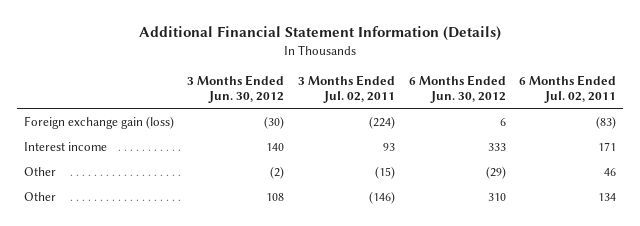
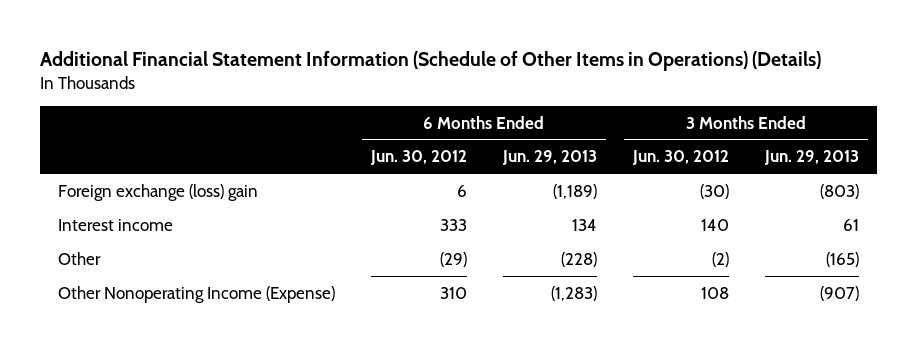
[138,26,501,42] Additional Financial Statement Information (Details) -> [39,51,821,72] Additional Financial Statement Information (Schedule of Other Items in Operations) (Details)
[297,74,395,104] 3 Months Ended Jul. 02, 2011 -> none
[519,74,617,104] 6 Months Ended Jul. 02, 2011 -> none
none -> [501,150,597,166] Jun. 29, 2013
none -> [763,150,859,166] Jun. 29, 2013
[23,115,174,129] Foreign exchange gain (loss) -> [57,183,258,201] Foreign exchange (loss) gain
[23,191,56,201] Other -> [57,285,335,303] Other Nonoperating Income (Expense)

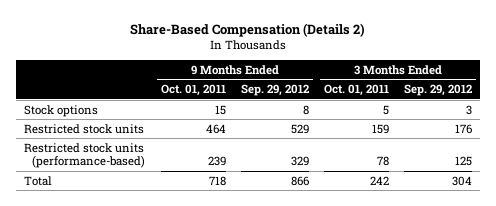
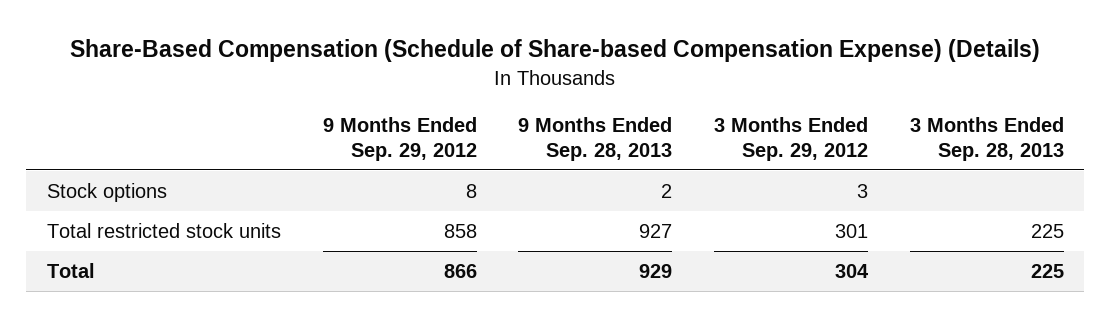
[130,22,366,37] Share-Based Compensation (Details 2) -> [70,39,1041,63] Share-Based Compensation (Schedule of Share-based Compensation Expense) (Details)
[160,84,226,97] Oct. 01, 2011 -> none
[324,84,390,97] Oct. 01, 2011 -> none
none -> [518,116,673,161] 9 Months Ended Sep. 28, 2013
none -> [909,116,1064,161] 3 Months Ended Sep. 28, 2013
[23,142,146,169] Restricted stock units (performance-based) -> none
[23,123,144,134] Restricted stock units -> [47,222,282,238] Total restricted stock units
[290,123,309,134] 529 -> [443,223,477,238] 858
[455,123,473,134] 176 -> [835,223,869,238] 301

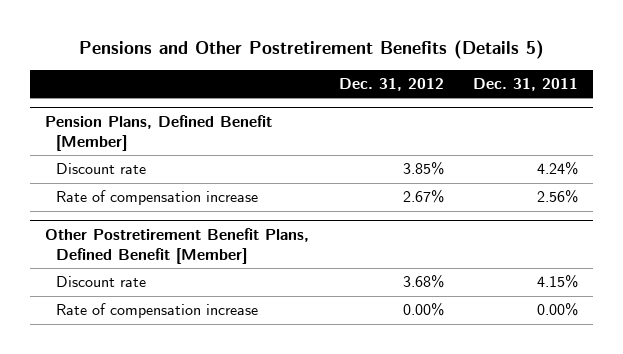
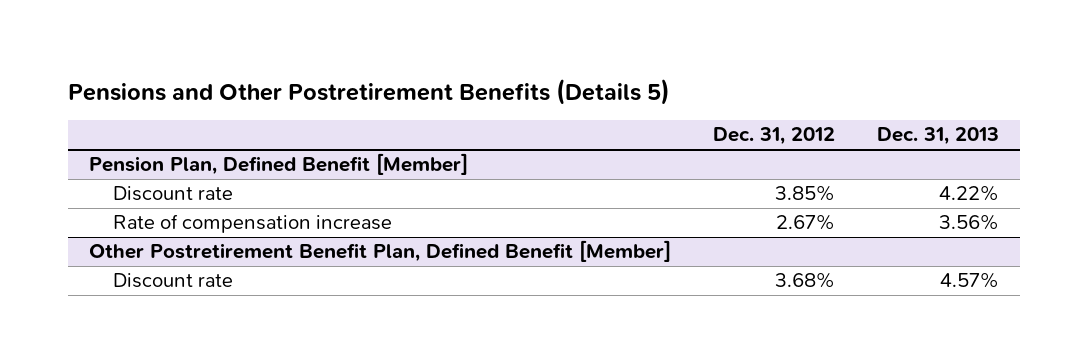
[473,77,579,91] Dec. 31, 2011 -> none
none -> [876,127,999,146] Dec. 31, 2013
[44,115,272,151] Pension Plans, Defined Benefit [Member] -> [88,153,468,176] Pension Plan, Defined Benefit [Member]
[44,228,309,264] Other Postretirement Benefit Plans, Defined Benefit [Member] -> [88,240,671,263] Other Postretirement Benefit Plan, Defined Benefit [Member]
[56,303,259,319] Rate of compensation increase -> none

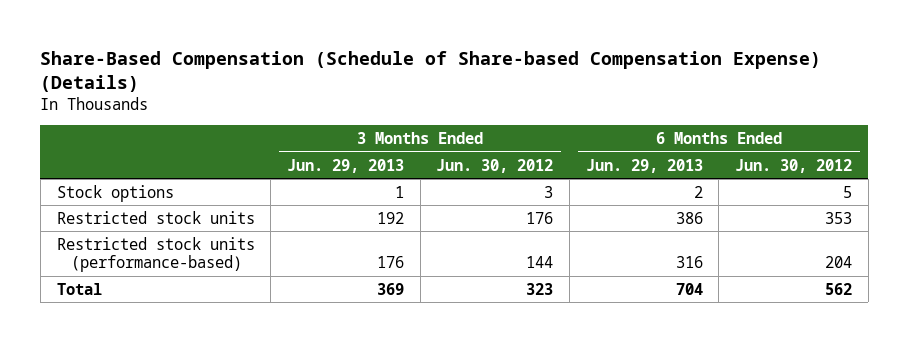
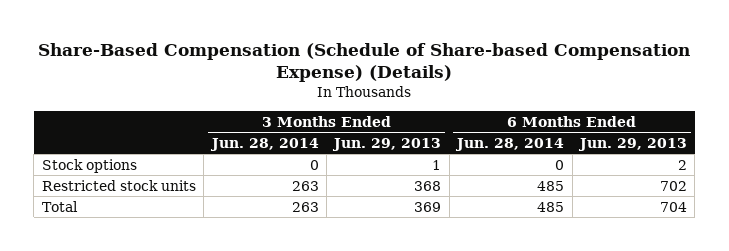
[436,158,554,173] Jun. 30, 2012 -> none
[735,158,853,173] Jun. 30, 2012 -> none
none -> [209,137,319,151] Jun. 28, 2014
none -> [455,137,565,151] Jun. 28, 2014
[56,236,255,272] Restricted stock units (performance-based) -> none
[376,211,404,224] 192 -> [414,180,442,191] 368
[675,211,703,224] 386 -> [660,180,688,191] 702

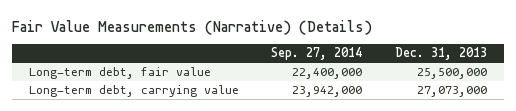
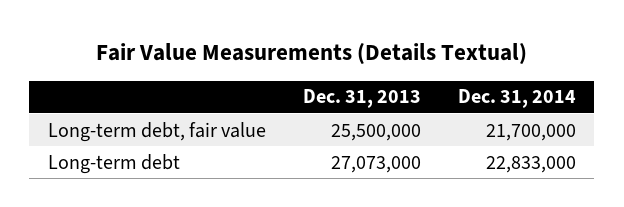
[12,19,373,35] Fair Value Measurements (Narrative) (Details) -> [95,43,527,66] Fair Value Measurements (Details Textual)
[271,47,363,61] Sep. 27, 2014 -> none
none -> [457,89,576,109] Dec. 31, 2014
[28,85,239,98] Long-term debt, carrying value -> [47,153,180,174] Long-term debt

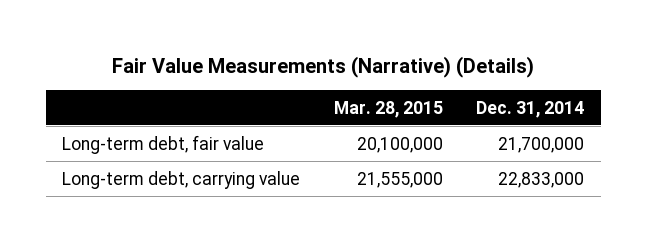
[95,43,527,66] Fair Value Measurements (Details Textual) -> [112,55,535,78] Fair Value Measurements (Narrative) (Details)
[302,89,421,109] Dec. 31, 2013 -> none
none -> [333,100,443,118] Mar. 28, 2015
[47,153,180,174] Long-term debt -> [62,170,301,189] Long-term debt, carrying value

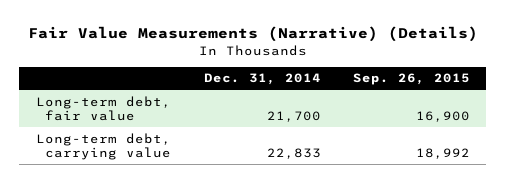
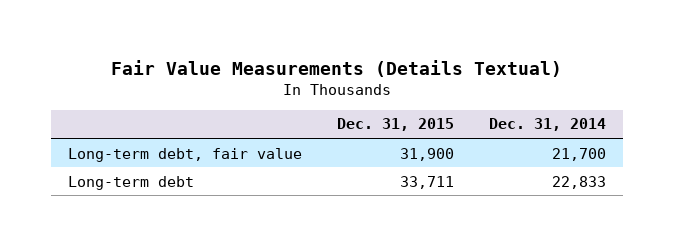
[27,26,478,43] Fair Value Measurements (Narrative) (Details) -> [111,59,563,77] Fair Value Measurements (Details Textual)
[353,73,471,86] Sep. 26, 2015 -> none
none -> [337,118,455,132] Dec. 31, 2015
[35,132,172,161] Long-term debt, carrying value -> [68,175,195,190] Long-term debt

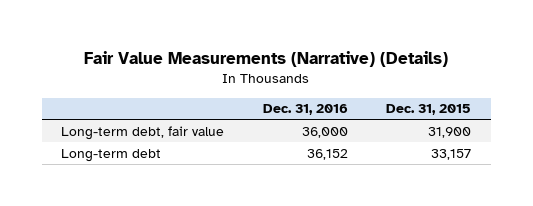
[111,59,563,77] Fair Value Measurements (Details Textual) -> [84,51,449,68] Fair Value Measurements (Narrative) (Details)
[488,118,606,132] Dec. 31, 2014 -> none
none -> [262,104,348,116] Dec. 31, 2016
[400,175,455,189] 33,711 -> [431,148,472,160] 33,157

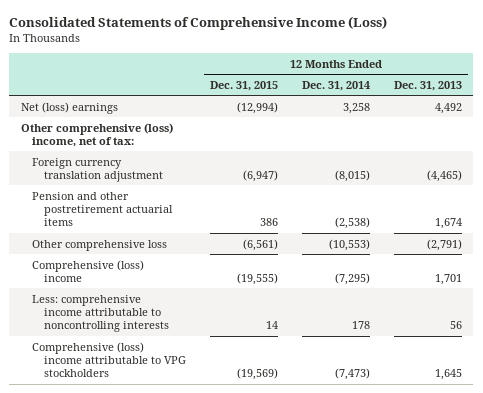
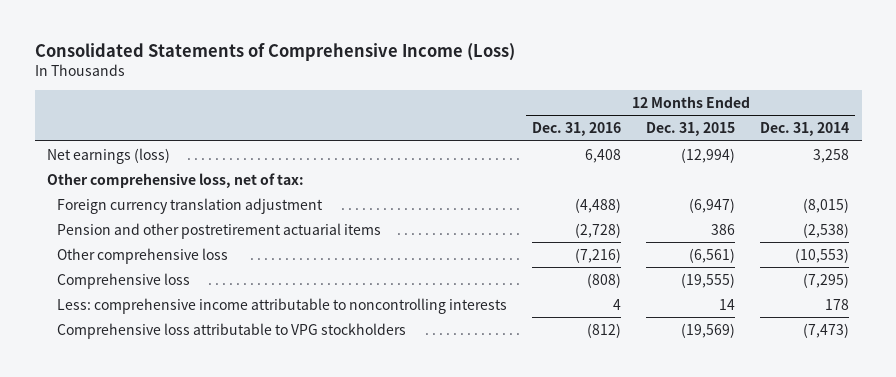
[393,80,462,91] Dec. 31, 2013 -> none
none -> [532,122,622,137] Dec. 31, 2016
[21,101,119,114] Net (loss) earnings -> [47,147,171,164] Net earnings (loss)
[21,122,174,147] Other comprehensive (loss) income, net of tax: -> [47,172,305,188] Other comprehensive loss, net of tax:
[32,259,145,282] Comprehensive (loss) income -> [57,272,191,289] Comprehensive loss
[32,341,186,378] Comprehensive (loss) income attributable to VPG stockholders -> [57,322,407,339] Comprehensive loss attributable to VPG stockholders

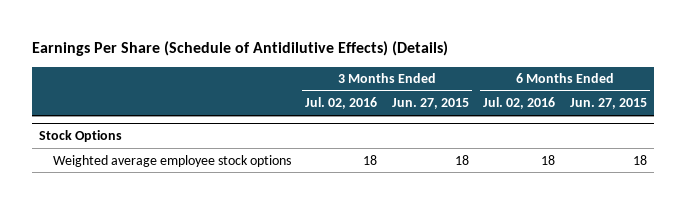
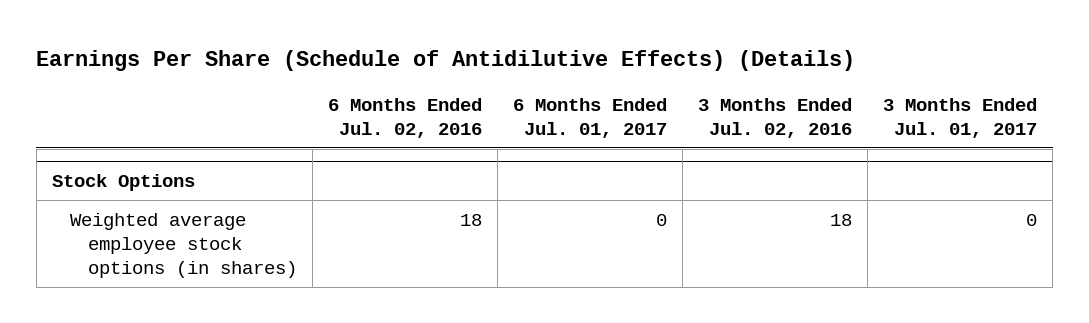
[391,98,469,110] Jun. 27, 2015 -> none
[569,98,647,110] Jun. 27, 2015 -> none
none -> [513,97,668,138] 6 Months Ended Jul. 01, 2017
none -> [883,97,1038,138] 3 Months Ended Jul. 01, 2017
[52,154,291,167] Weighted average employee stock options -> [70,212,298,278] Weighted average employee stock options (in shares)

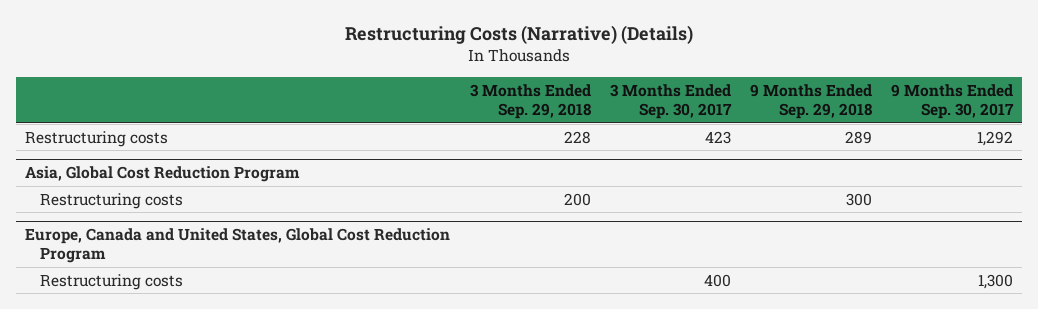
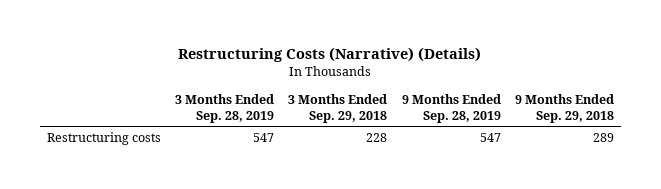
[609,83,732,120] 3 Months Ended Sep. 30, 2017 -> none
[890,83,1014,120] 9 Months Ended Sep. 30, 2017 -> none
none -> [175,93,275,123] 3 Months Ended Sep. 28, 2019
none -> [401,93,501,123] 9 Months Ended Sep. 28, 2019
[25,166,301,183] Asia, Global Cost Reduction Program -> none
[39,192,183,209] Restructuring costs -> none
[25,228,451,264] Europe, Canada and United States, Global Cost Reduction Program -> none
[39,273,183,290] Restructuring costs -> none

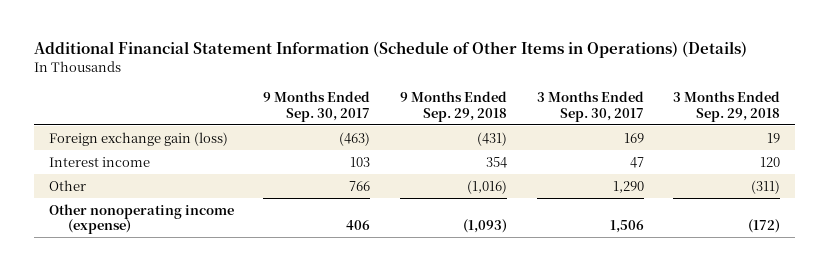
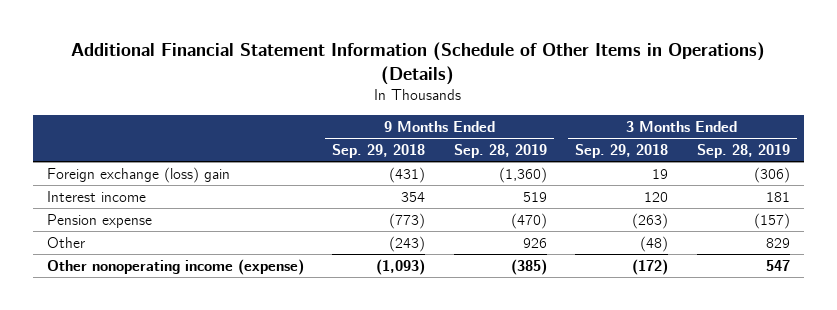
[263,91,371,122] 9 Months Ended Sep. 30, 2017 -> none
[536,91,644,122] 3 Months Ended Sep. 30, 2017 -> none
none -> [453,144,547,159] Sep. 28, 2019
none -> [696,144,790,159] Sep. 28, 2019
[48,131,228,146] Foreign exchange gain (loss) -> [47,166,231,183] Foreign exchange (loss) gain
none -> [47,213,153,228] Pension expense
[466,179,507,194] (1,016) -> [389,235,426,252] (243)
[751,179,781,194] (311) -> [640,235,669,252] (48)

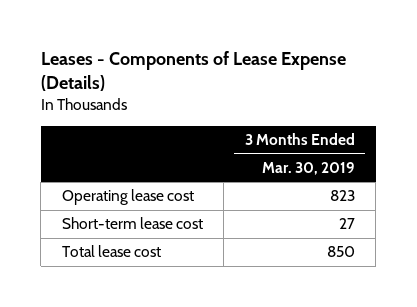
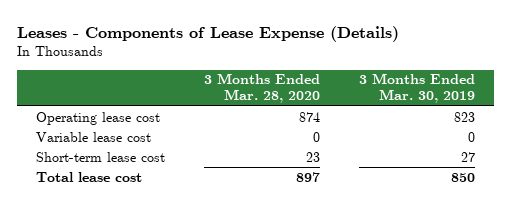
none -> [204,73,321,104] 3 Months Ended Mar. 28, 2020
none -> [36,131,152,142] Variable lease cost

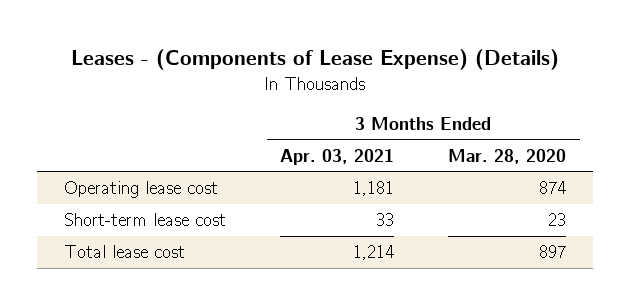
[16,25,399,42] Leases - Components of Lease Expense (Details) -> [71,49,560,71] Leases - (Components of Lease Expense) (Details)
[359,73,476,104] 3 Months Ended Mar. 30, 2019 -> none
none -> [280,148,395,165] Apr. 03, 2021
[36,131,152,142] Variable lease cost -> none

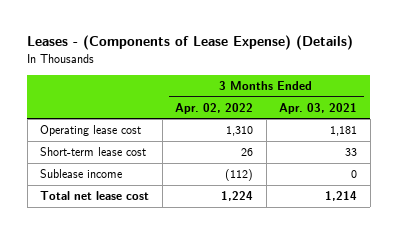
[448,148,567,164] Mar. 28, 2020 -> none
none -> [175,102,254,114] Apr. 02, 2022
none -> [40,169,123,179] Sublease income
[64,245,186,259] Total lease cost -> [40,191,150,201] Total net lease cost

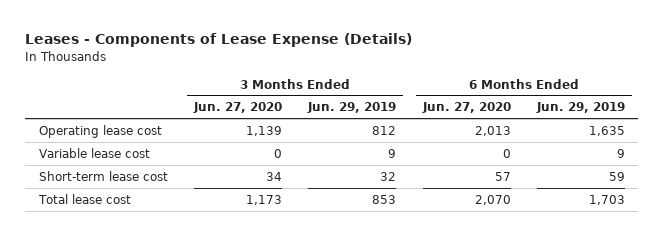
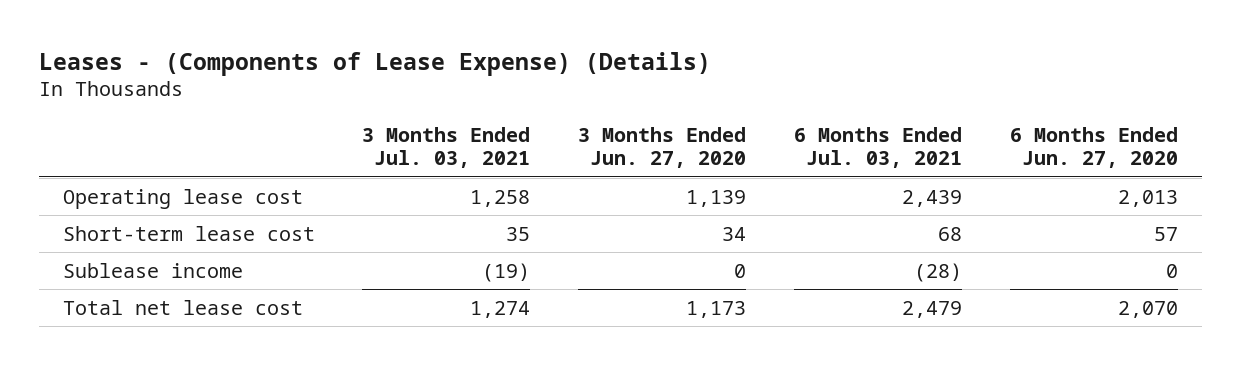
[25,33,413,48] Leases - Components of Lease Expense (Details) -> [38,51,711,76] Leases - (Components of Lease Expense) (Details)
[307,102,397,114] Jun. 29, 2019 -> none
[536,102,626,114] Jun. 29, 2019 -> none
none -> [362,127,531,169] 3 Months Ended Jul. 03, 2021
none -> [793,127,962,169] 6 Months Ended Jul. 03, 2021
[38,147,150,158] Variable lease cost -> none
none -> [62,262,243,278] Sublease income
[37,193,131,204] Total lease cost -> [62,299,303,315] Total net lease cost

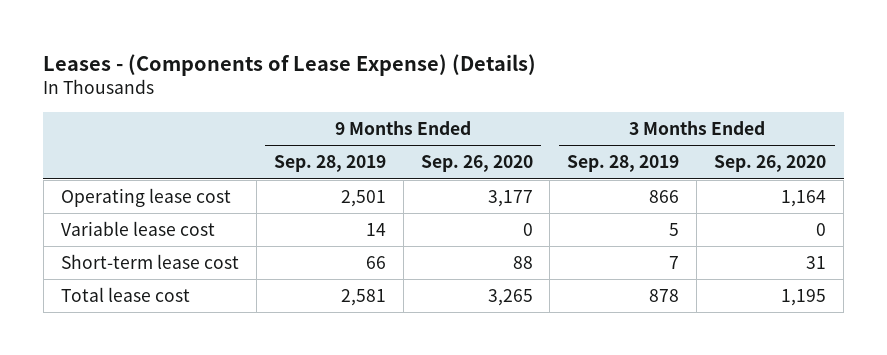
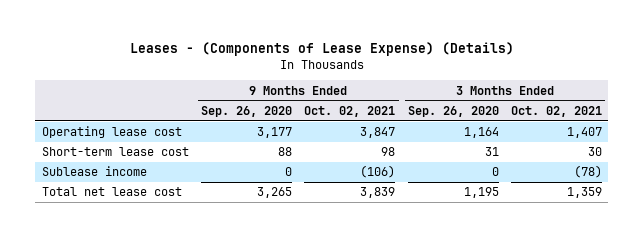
[273,155,386,173] Sep. 28, 2019 -> none
[567,155,680,173] Sep. 28, 2019 -> none
none -> [304,105,396,117] Oct. 02, 2021
none -> [511,105,603,117] Oct. 02, 2021
[60,221,215,237] Variable lease cost -> none
none -> [41,166,147,177] Sublease income
[60,287,190,303] Total lease cost -> [41,187,182,197] Total net lease cost

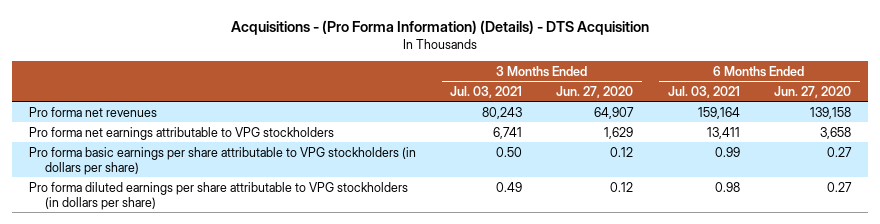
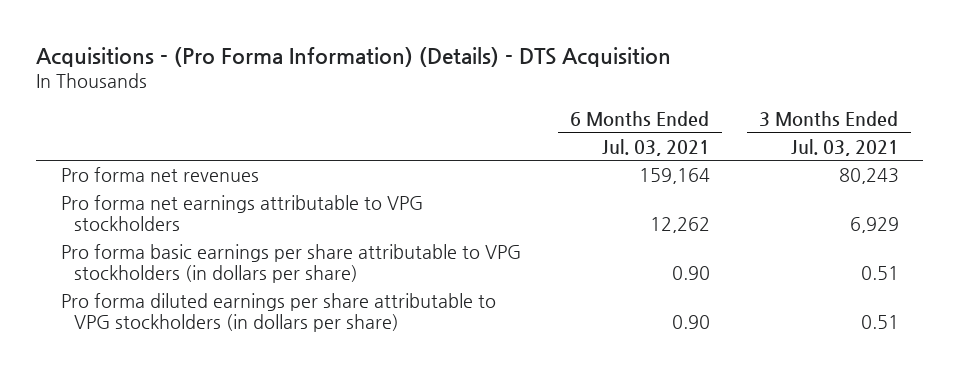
[556,85,634,98] Jun. 27, 2020 -> none
[774,85,852,98] Jun. 27, 2020 -> none
[493,126,523,139] 6,741 -> [849,217,899,234] 6,929
[706,126,740,139] 13,411 -> [649,217,710,234] 12,262
[496,146,523,157] 0.50 -> [860,266,899,281] 0.51
[714,146,740,157] 0.99 -> [671,266,710,281] 0.90
[496,181,523,192] 0.49 -> [860,315,899,330] 0.51
[714,181,740,192] 0.98 -> [671,315,710,330] 0.90

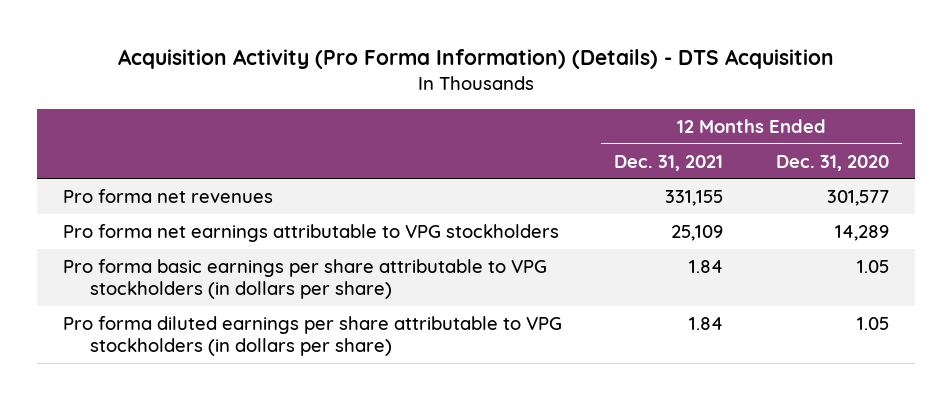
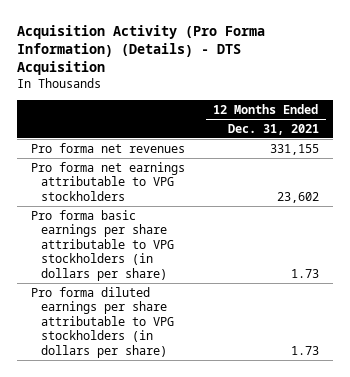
[776,154,890,171] Dec. 31, 2020 -> none
[671,225,724,242] 25,109 -> [276,191,319,203] 23,602
[689,260,724,274] 1.84 -> [290,268,319,278] 1.73
[689,317,724,331] 1.84 -> [290,345,319,355] 1.73

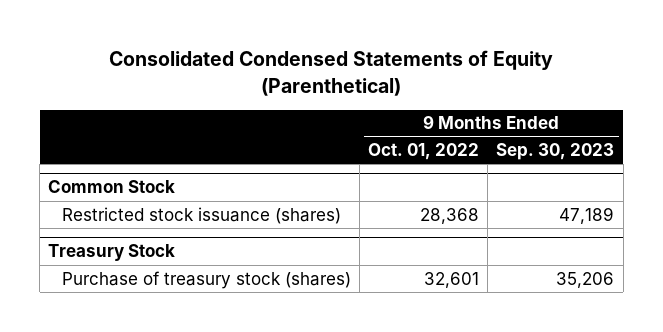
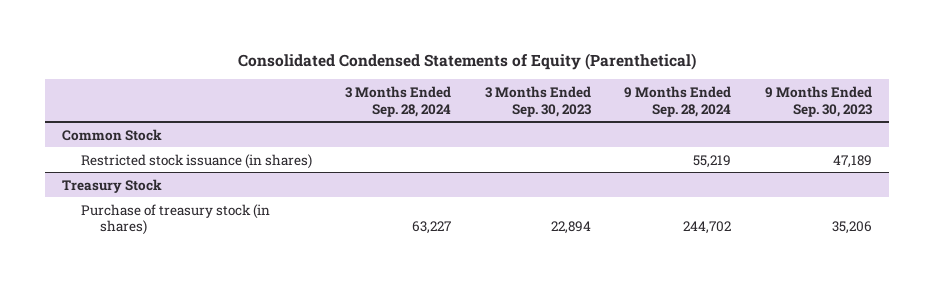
[368,143,480,161] Oct. 01, 2022 -> none
none -> [345,85,452,117] 3 Months Ended Sep. 28, 2024
none -> [484,85,591,117] 3 Months Ended Sep. 30, 2023
none -> [624,85,732,117] 9 Months Ended Sep. 28, 2024
[61,206,341,224] Restricted stock issuance (shares) -> [80,153,312,169] Restricted stock issuance (in shares)
[61,270,351,289] Purchase of treasury stock (shares) -> [80,203,270,236] Purchase of treasury stock (in shares)

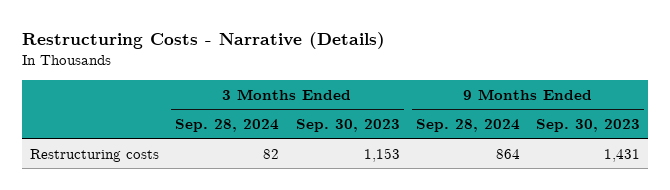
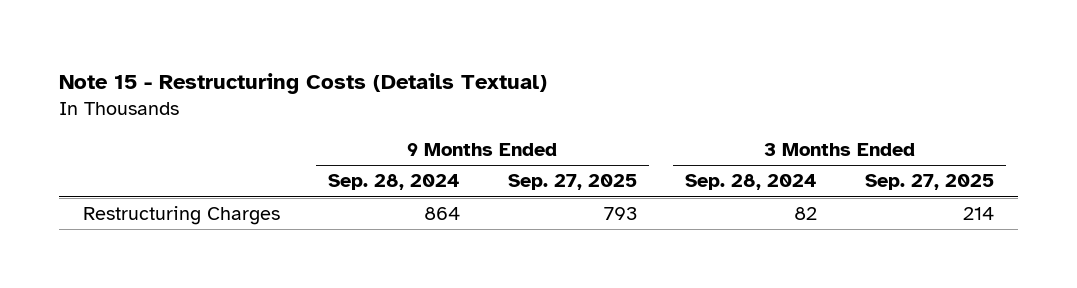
[22,32,386,50] Restructuring Costs - Narrative (Details) -> [58,72,547,94] Note 15 - Restructuring Costs (Details Textual)
[295,118,400,132] Sep. 30, 2023 -> none
[535,118,640,132] Sep. 30, 2023 -> none
none -> [507,174,637,191] Sep. 27, 2025
none -> [865,174,995,191] Sep. 27, 2025
[30,148,160,162] Restructuring costs -> [82,206,280,226] Restructuring Charges

